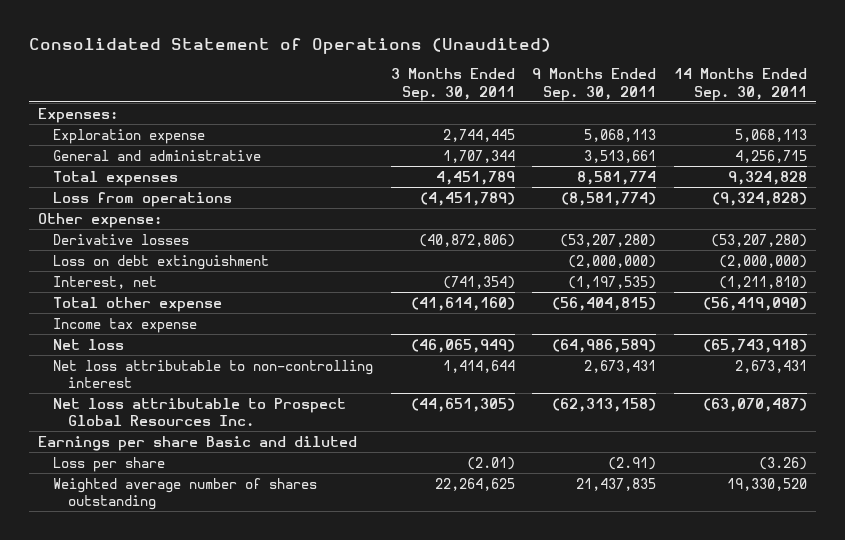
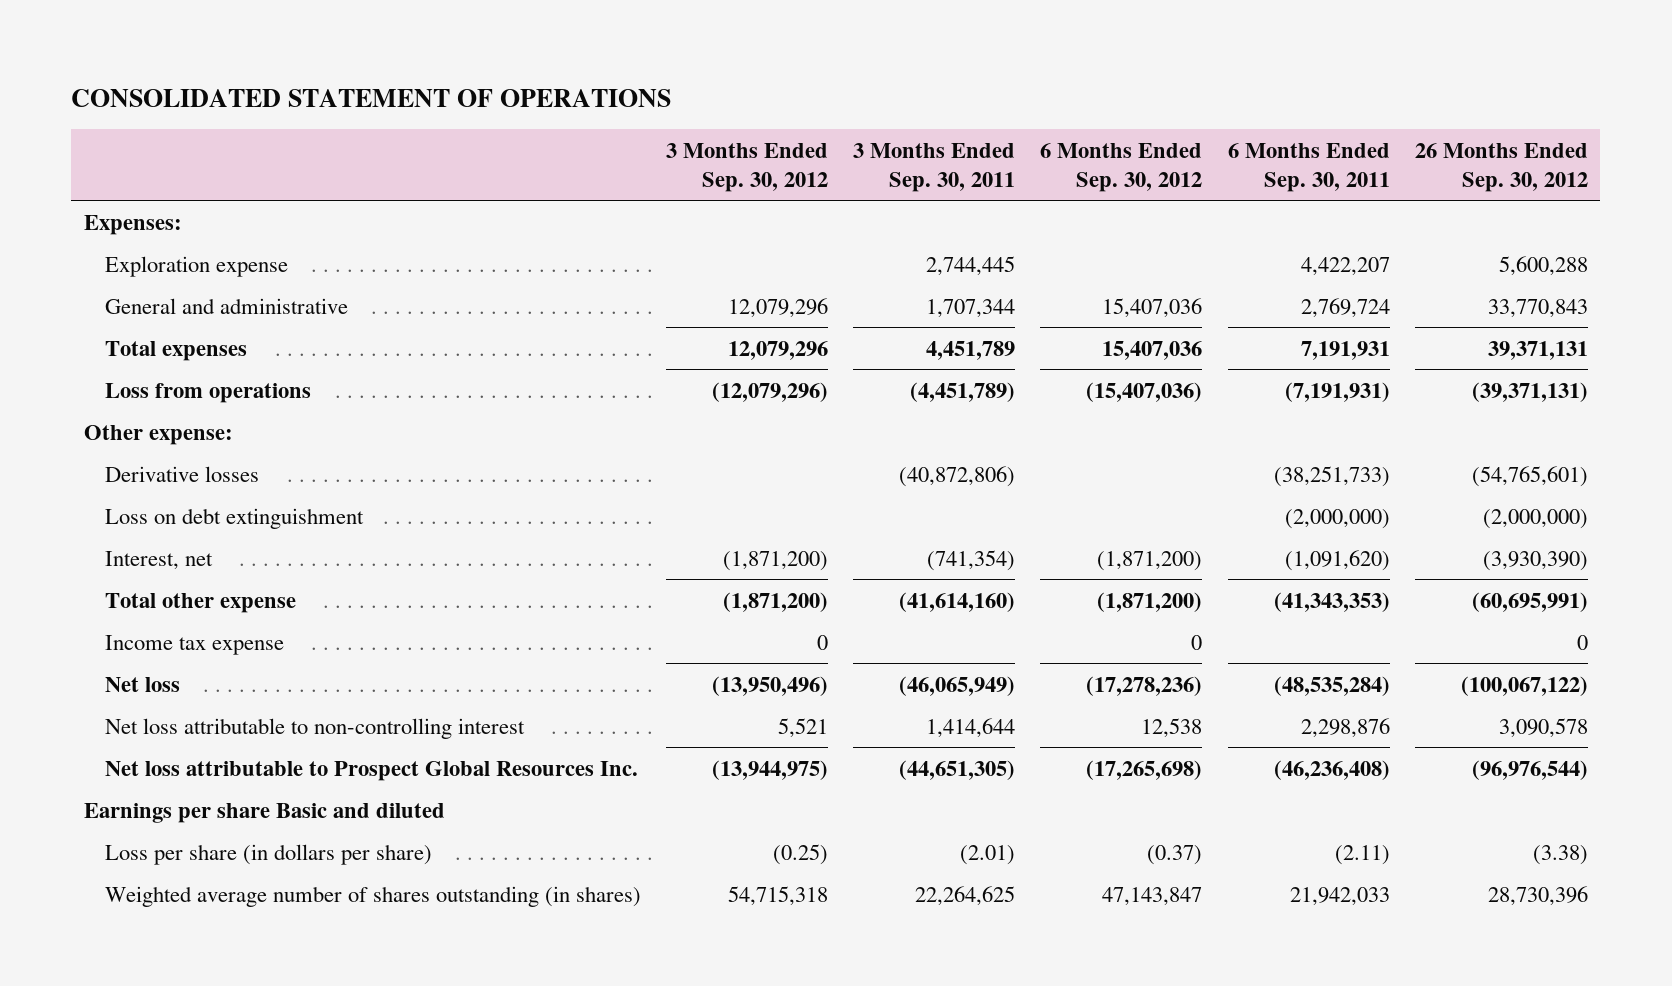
[29,38,552,55] Consolidated Statement of Operations (Unaudited) -> [71,88,672,107] CONSOLIDATED STATEMENT OF OPERATIONS
[532,68,657,101] 9 Months Ended Sep. 30, 2011 -> none
[674,68,808,101] 14 Months Ended Sep. 30, 2011 -> none
none -> [665,142,828,192] 3 Months Ended Sep. 30, 2012
none -> [1040,142,1203,192] 6 Months Ended Sep. 30, 2012
none -> [1227,142,1390,192] 6 Months Ended Sep. 30, 2011
none -> [1414,142,1588,192] 26 Months Ended Sep. 30, 2012
[52,456,165,472] Loss per share -> [104,843,432,865] Loss per share (in dollars per share)
[52,477,317,510] Weighted average number of shares outstanding -> [104,885,641,907] Weighted average number of shares outstanding (in shares)

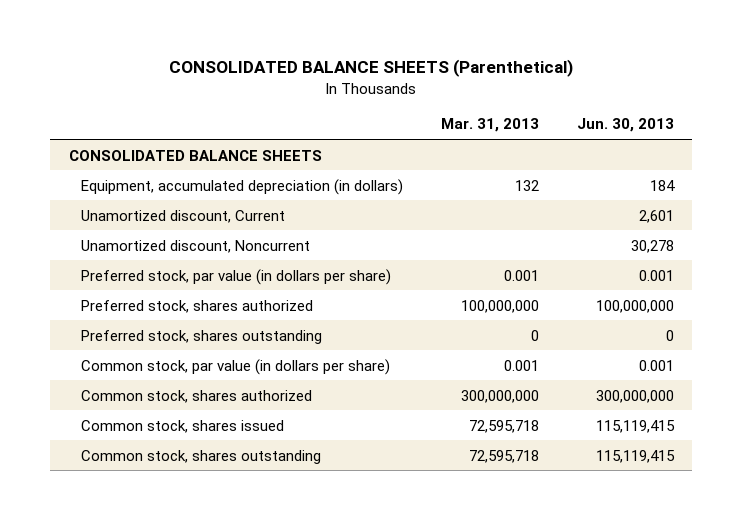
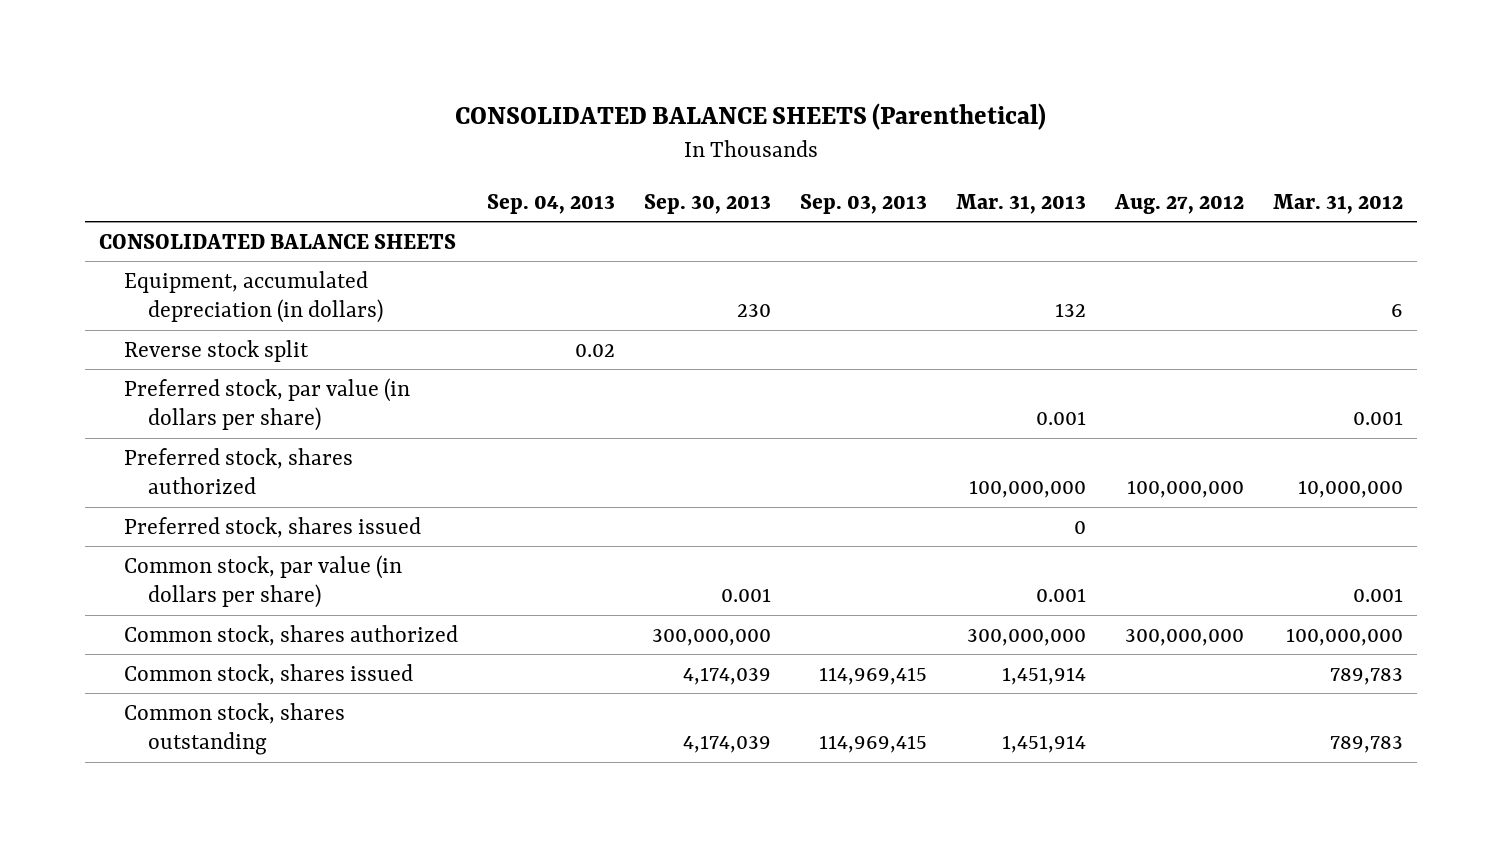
[576,118,674,133] Jun. 30, 2013 -> none
none -> [486,193,615,214] Sep. 04, 2013
none -> [643,193,771,214] Sep. 30, 2013
none -> [799,193,927,214] Sep. 03, 2013
none -> [1113,193,1244,214] Aug. 27, 2012
none -> [1272,193,1403,214] Mar. 31, 2012
[81,209,286,223] Unamortized discount, Current -> none
[81,239,311,253] Unamortized discount, Noncurrent -> none
none -> [123,339,309,362] Reverse stock split
[81,329,323,344] Preferred stock, shares outstanding -> [123,516,421,538] Preferred stock, shares issued
[468,419,539,433] 72,595,718 -> [1001,666,1086,685] 1,451,914
[468,449,539,463] 72,595,718 -> [1001,735,1086,754] 1,451,914

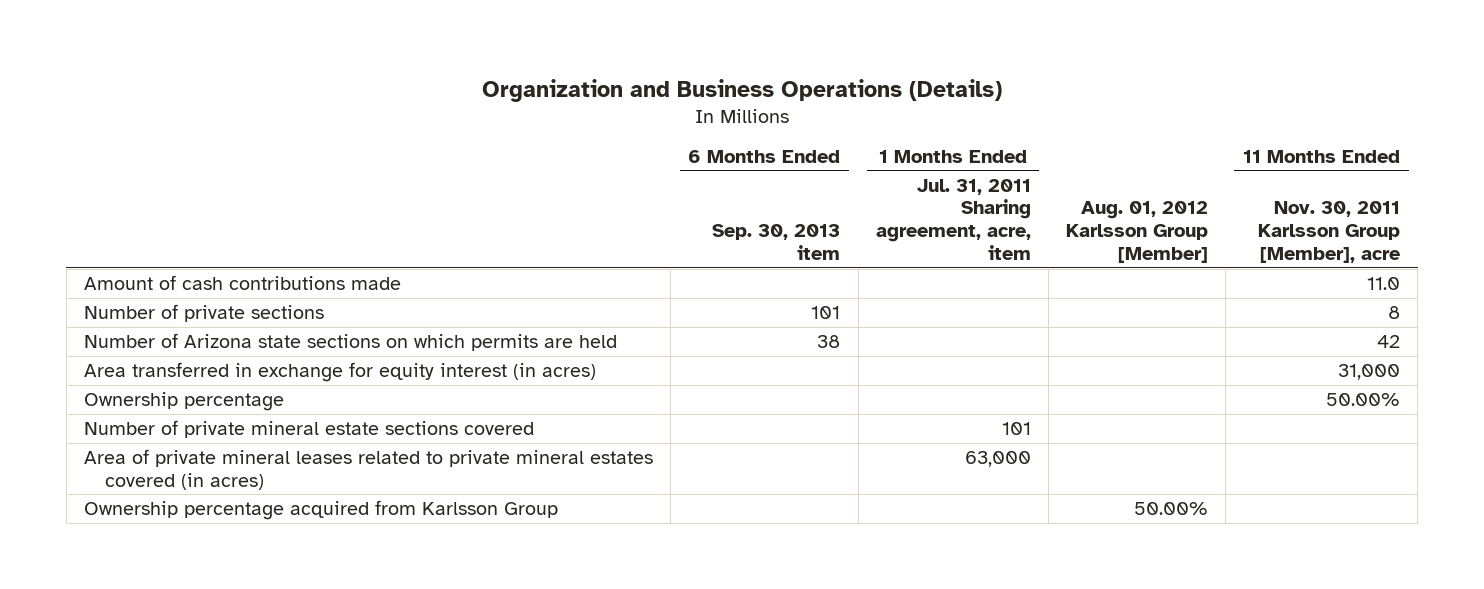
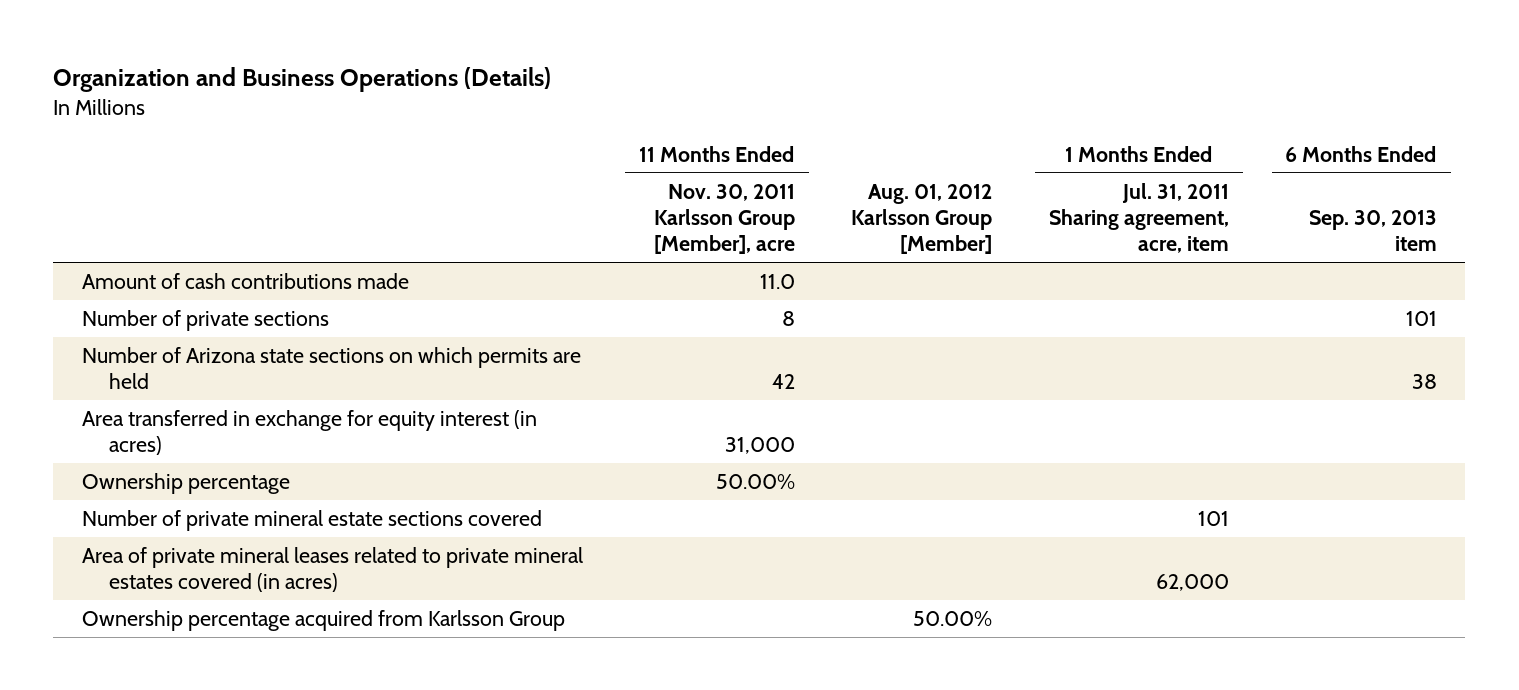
[964,450,1031,467] 63,000 -> [1156,574,1230,592] 62,000

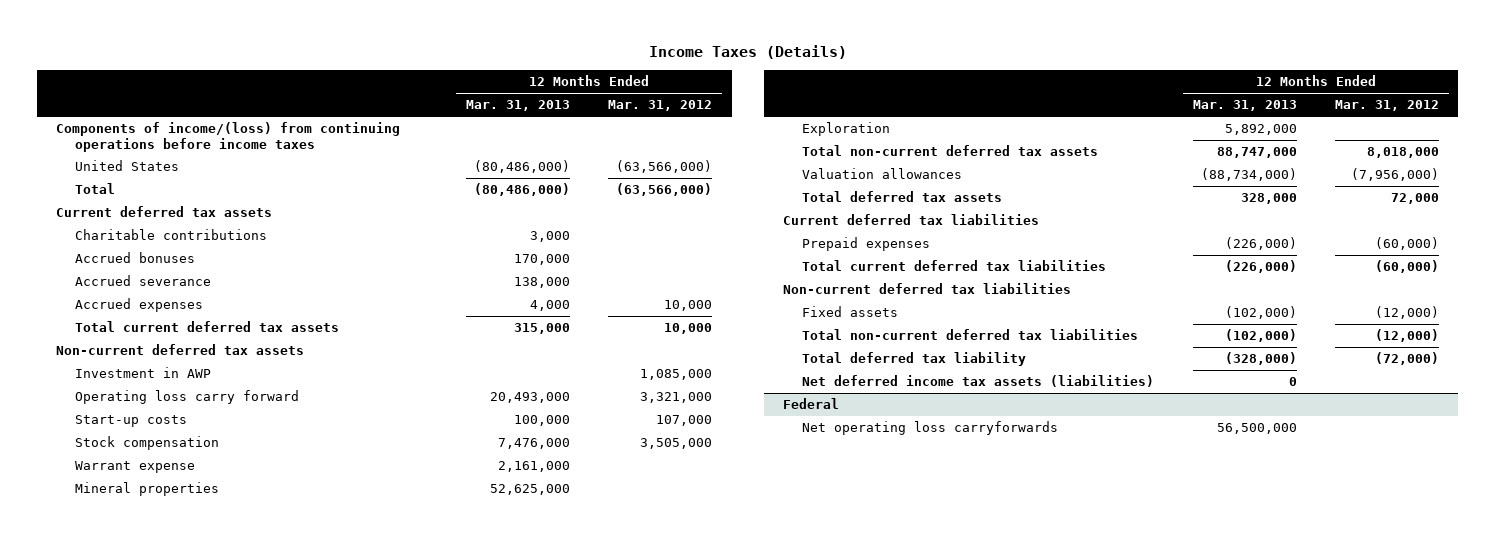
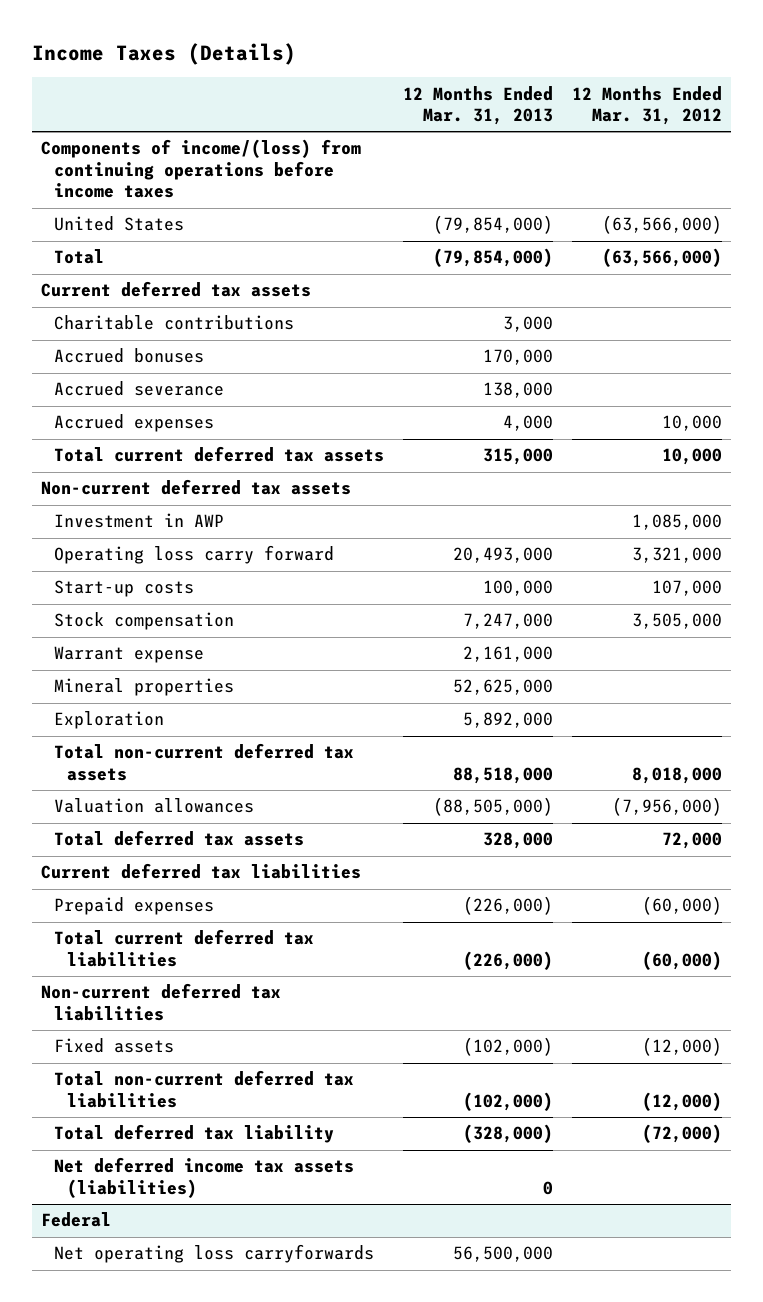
[473,160,570,174] (80,486,000) -> [432,215,553,235] (79,854,000)
[473,183,570,197] (80,486,000) -> [432,248,553,268] (79,854,000)
[497,438,570,450] 7,476,000 -> [462,613,553,630] 7,247,000
[1216,147,1297,159] 88,747,000 -> [452,766,553,784] 88,518,000
[1200,168,1297,182] (88,734,000) -> [432,797,553,817] (88,505,000)

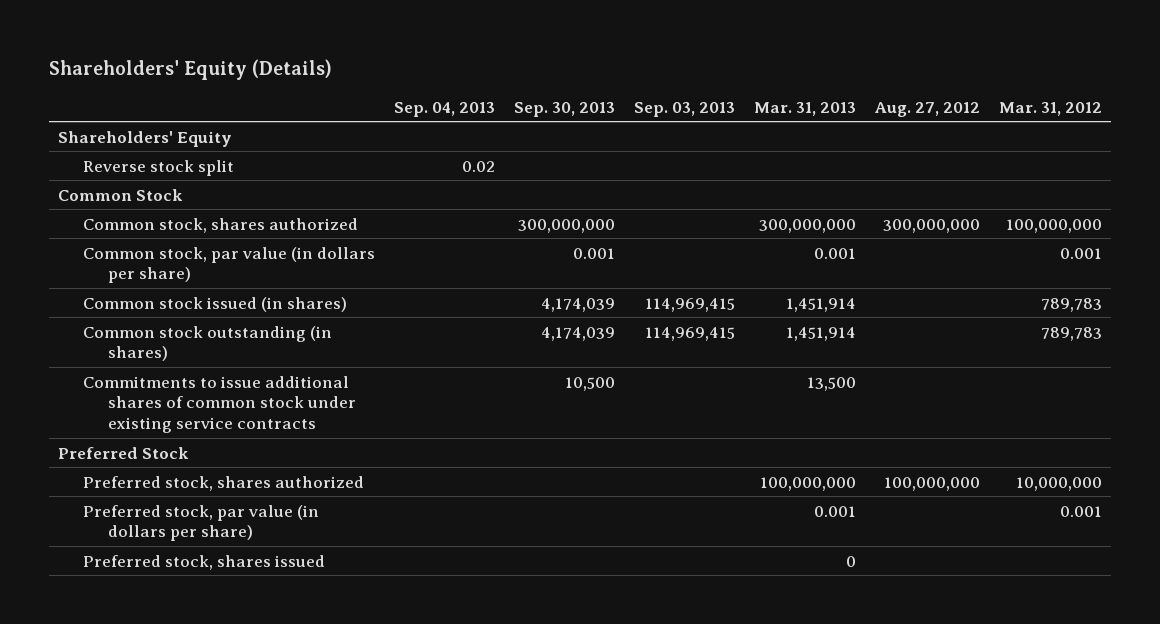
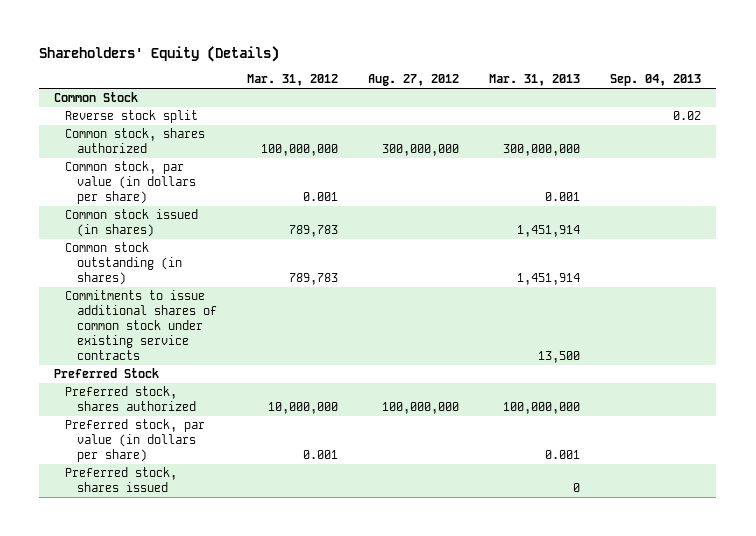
[514,101,616,117] Sep. 30, 2013 -> none
[634,101,736,117] Sep. 03, 2013 -> none
[58,130,233,147] Shareholders' Equity -> none
[83,159,235,176] Reverse stock split -> [65,110,199,124] Reverse stock split

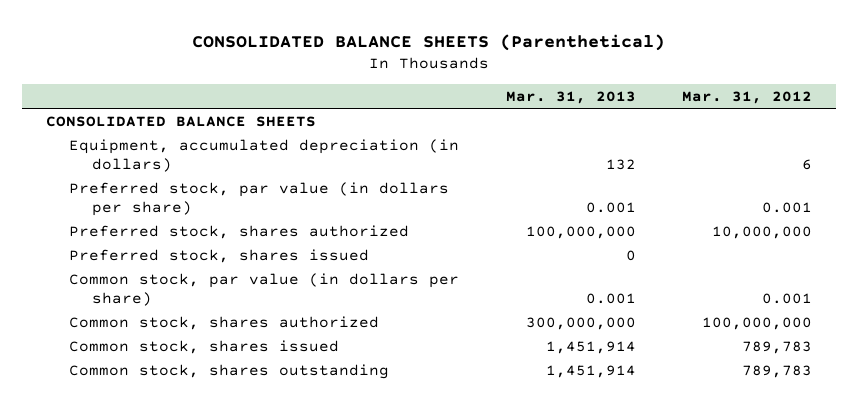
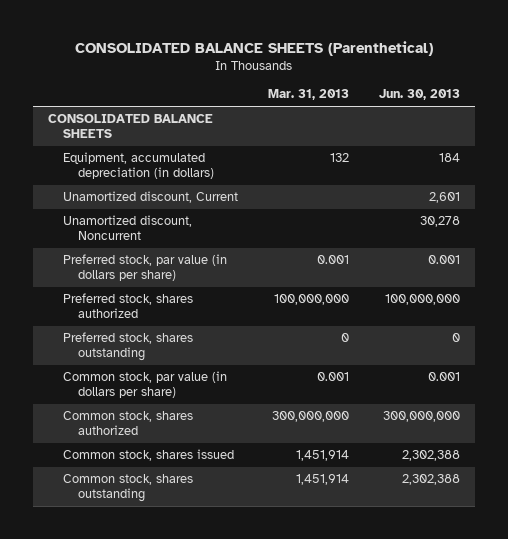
[682,91,813,105] Mar. 31, 2012 -> none
none -> [379,89,461,101] Jun. 30, 2013
none -> [63,191,239,204] Unamortized discount, Current
none -> [63,215,193,241] Unamortized discount, Noncurrent
[68,248,369,263] Preferred stock, shares issued -> [63,332,194,362] Preferred stock, shares outstanding

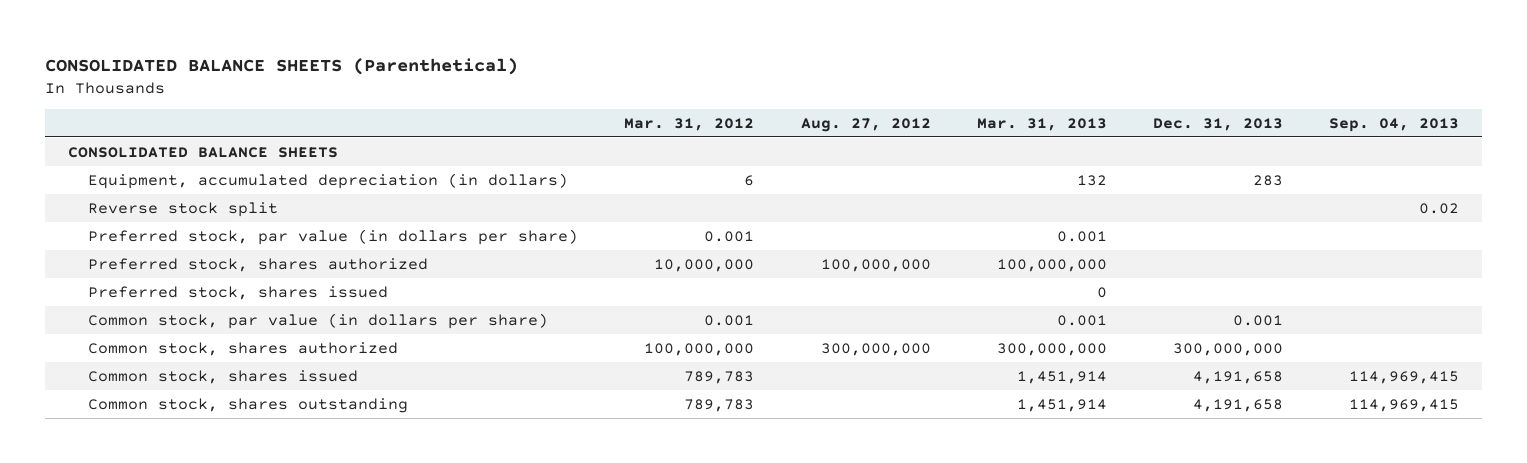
[379,89,461,101] Jun. 30, 2013 -> none
none -> [624,117,755,131] Mar. 31, 2012
none -> [800,117,931,132] Aug. 27, 2012
none -> [1152,117,1283,131] Dec. 31, 2013
none -> [1328,117,1459,132] Sep. 04, 2013
[63,191,239,204] Unamortized discount, Current -> none
[63,215,193,241] Unamortized discount, Noncurrent -> none
none -> [88,201,279,217] Reverse stock split
[63,332,194,362] Preferred stock, shares outstanding -> [88,285,389,300] Preferred stock, shares issued

